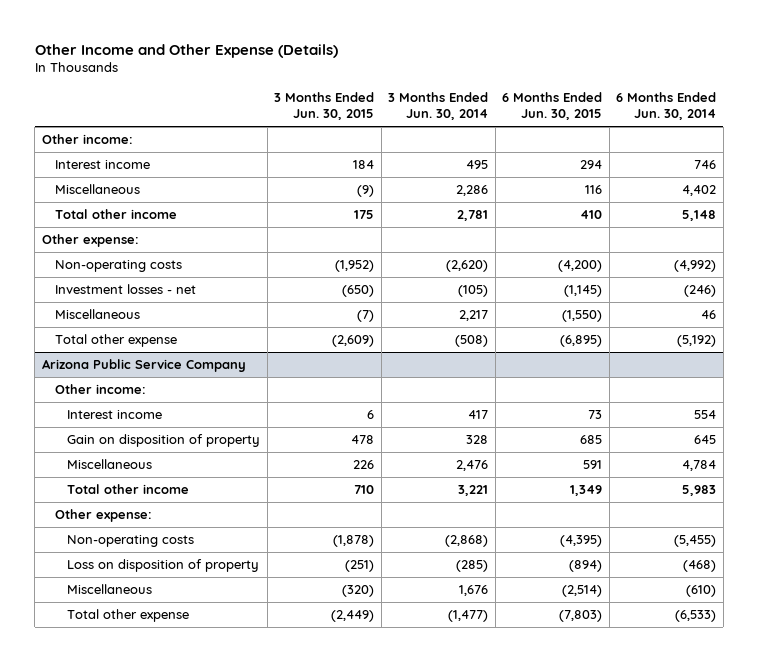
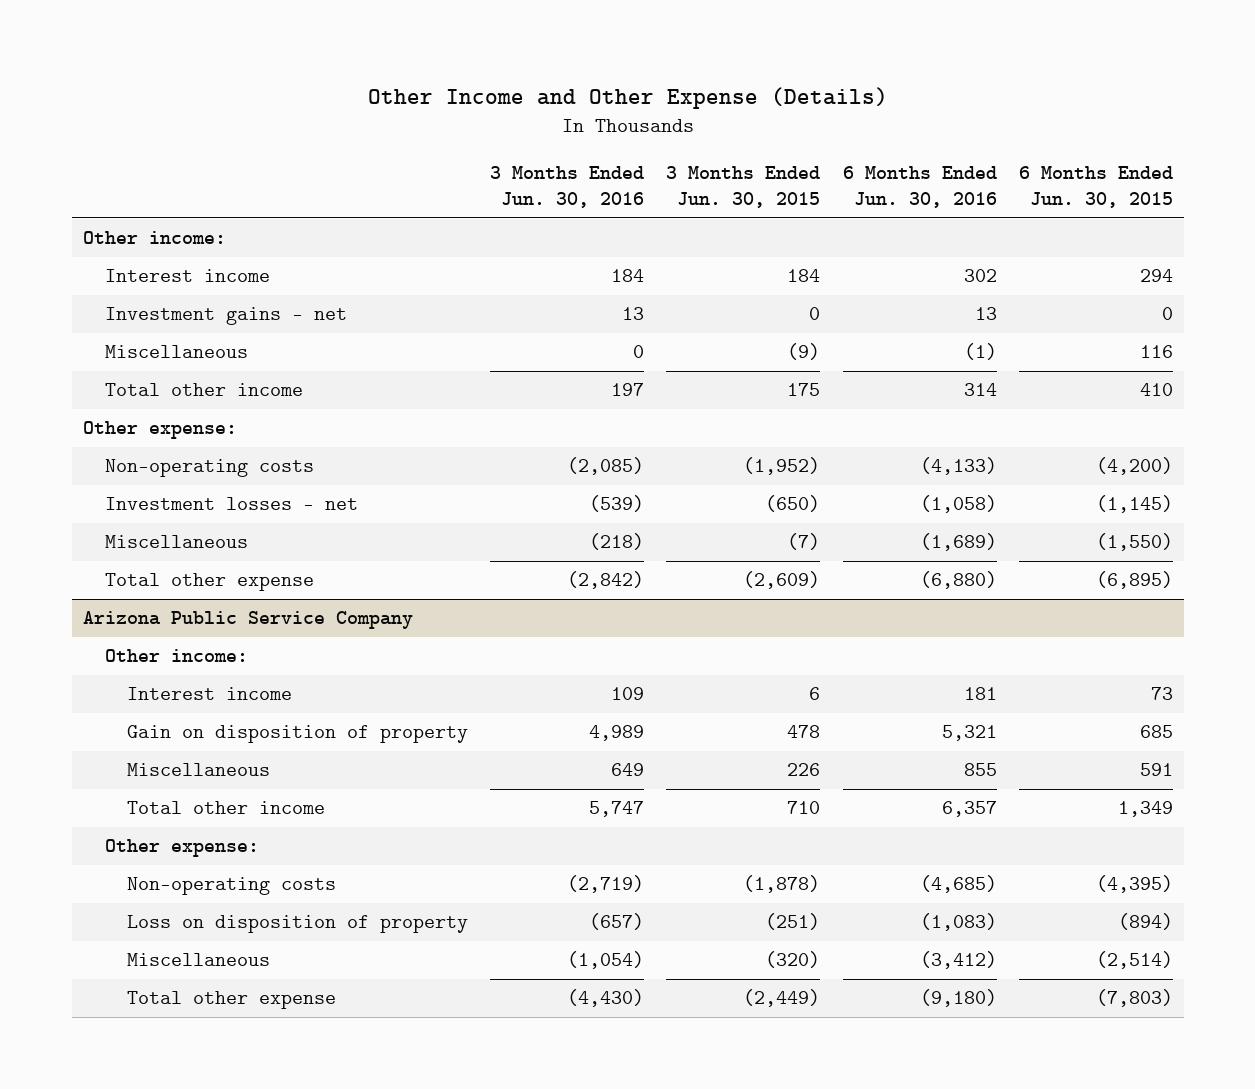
[388,92,489,121] 3 Months Ended Jun. 30, 2014 -> none
[616,92,717,121] 6 Months Ended Jun. 30, 2014 -> none
none -> [490,165,645,209] 3 Months Ended Jun. 30, 2016
none -> [842,165,997,209] 6 Months Ended Jun. 30, 2016
none -> [104,307,347,326] Investment gains - net

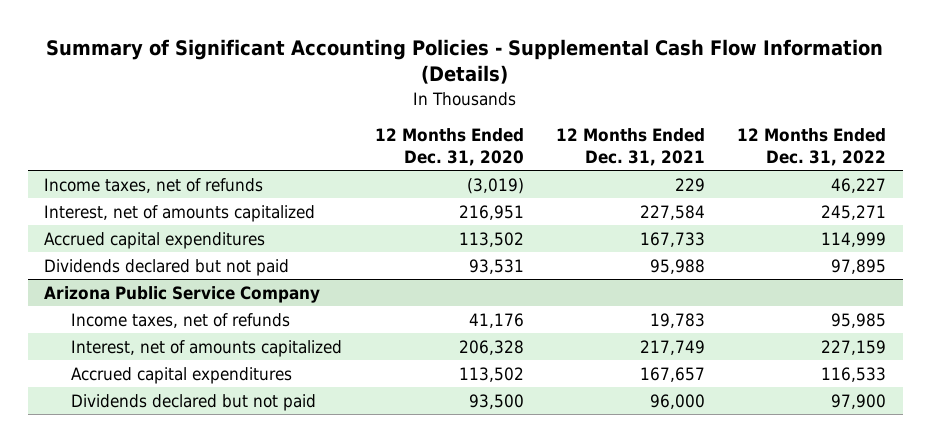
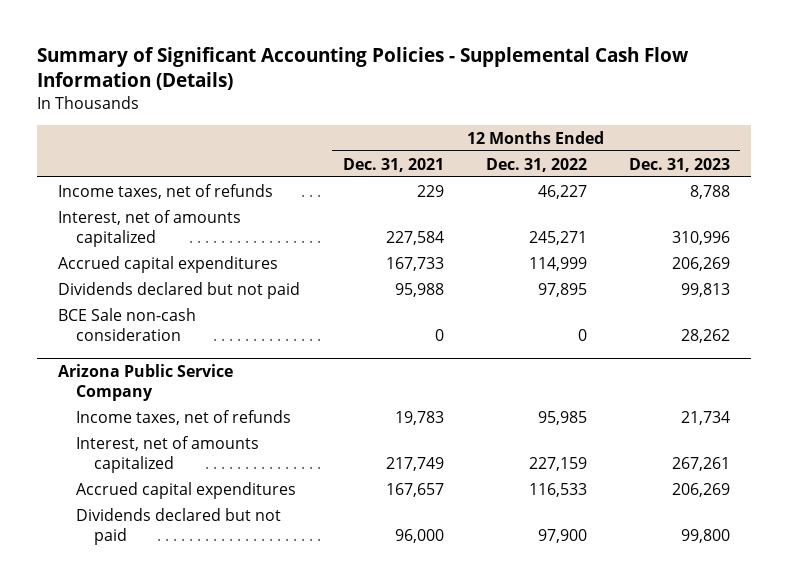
[374,128,524,167] 12 Months Ended Dec. 31, 2020 -> none
none -> [628,157,730,172] Dec. 31, 2023
none -> [58,307,197,341] BCE Sale non-cash consideration

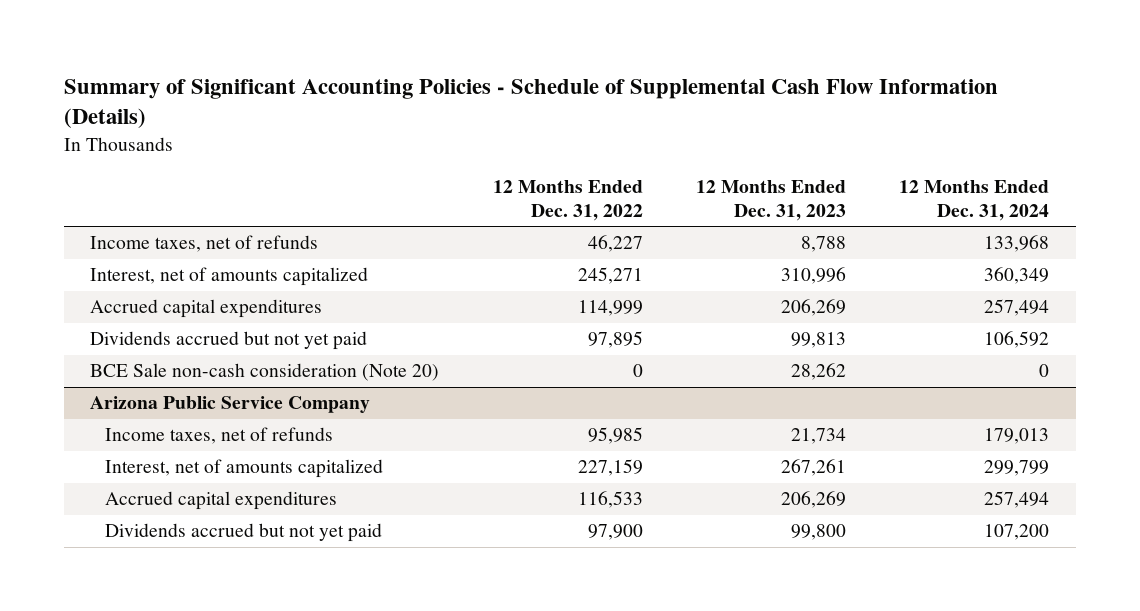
[37,47,690,91] Summary of Significant Accounting Policies - Supplemental Cash Flow Information (Details) -> [63,79,998,129] Summary of Significant Accounting Policies - Schedule of Supplemental Cash Flow Information (Details)
[342,157,444,172] Dec. 31, 2021 -> none
none -> [899,179,1050,221] 12 Months Ended Dec. 31, 2024
[58,281,301,299] Dividends declared but not paid -> [90,331,368,351] Dividends accrued but not yet paid
[58,307,197,341] BCE Sale non-cash consideration -> [90,363,440,382] BCE Sale non-cash consideration (Note 20)
[76,507,282,545] Dividends declared but not paid -> [104,523,382,543] Dividends accrued but not yet paid

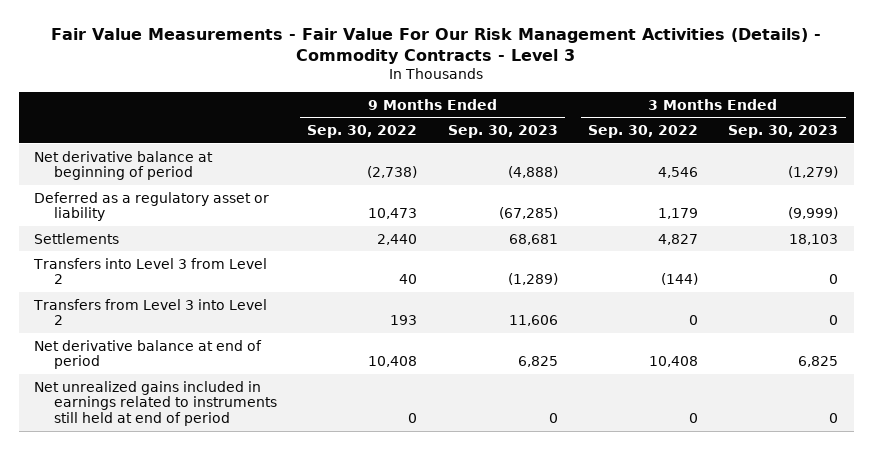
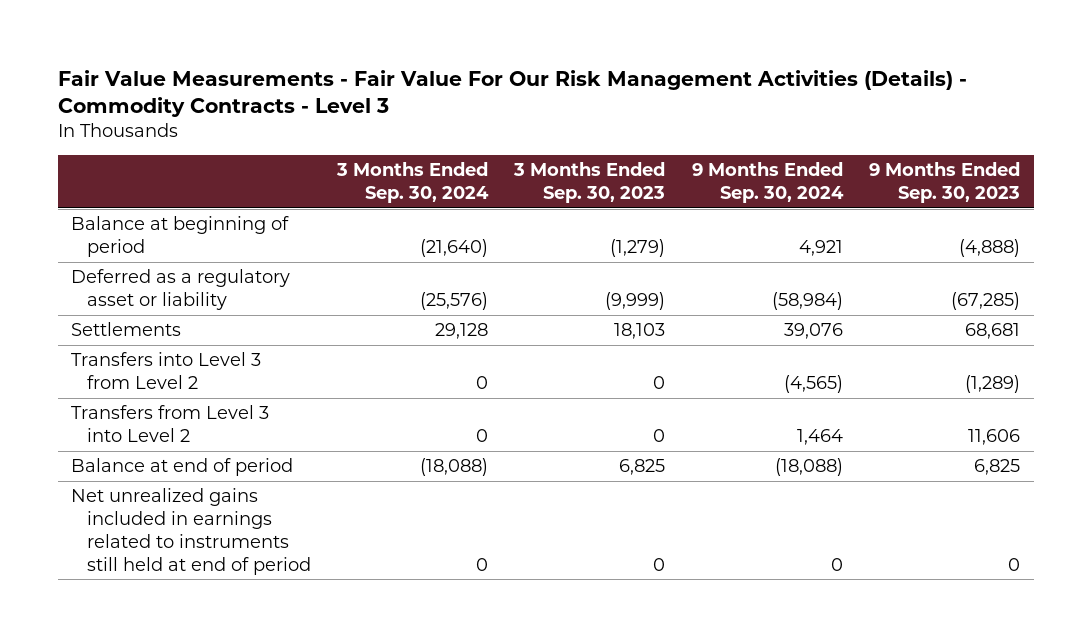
[307,124,418,138] Sep. 30, 2022 -> none
[588,124,699,138] Sep. 30, 2022 -> none
none -> [336,162,490,203] 3 Months Ended Sep. 30, 2024
none -> [691,162,844,203] 9 Months Ended Sep. 30, 2024
[34,150,214,181] Net derivative balance at beginning of period -> [71,216,290,257] Balance at beginning of period
[34,339,263,370] Net derivative balance at end of period -> [71,458,294,477] Balance at end of period

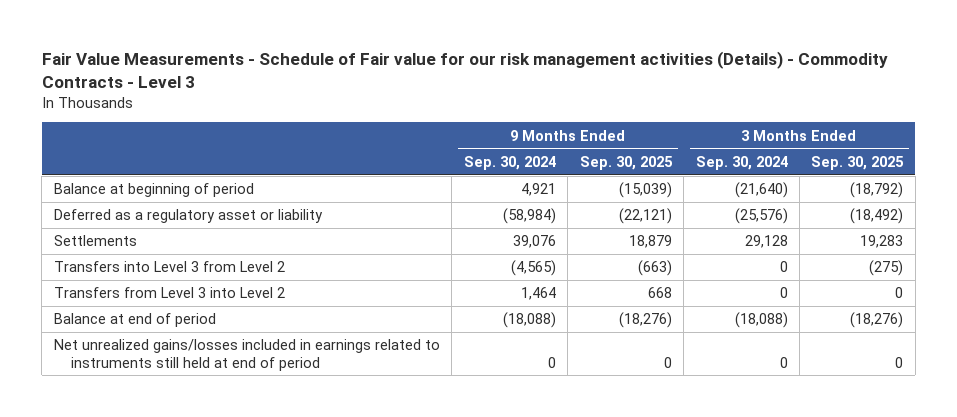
[58,69,968,118] Fair Value Measurements - Fair Value For Our Risk Management Activities (Details) - Commodity Contracts - Level 3 -> [41,50,888,88] Fair Value Measurements - Schedule of Fair value for our risk management activities (Details) - Commodity Contracts - Level 3
[513,162,666,203] 3 Months Ended Sep. 30, 2023 -> none
[869,162,1021,203] 9 Months Ended Sep. 30, 2023 -> none
none -> [579,155,673,170] Sep. 30, 2025
none -> [811,155,905,170] Sep. 30, 2025
[71,488,311,575] Net unrealized gains included in earnings related to instruments still held at end of period -> [53,339,440,371] Net unrealized gains/losses included in earnings related to instruments still held at end of period

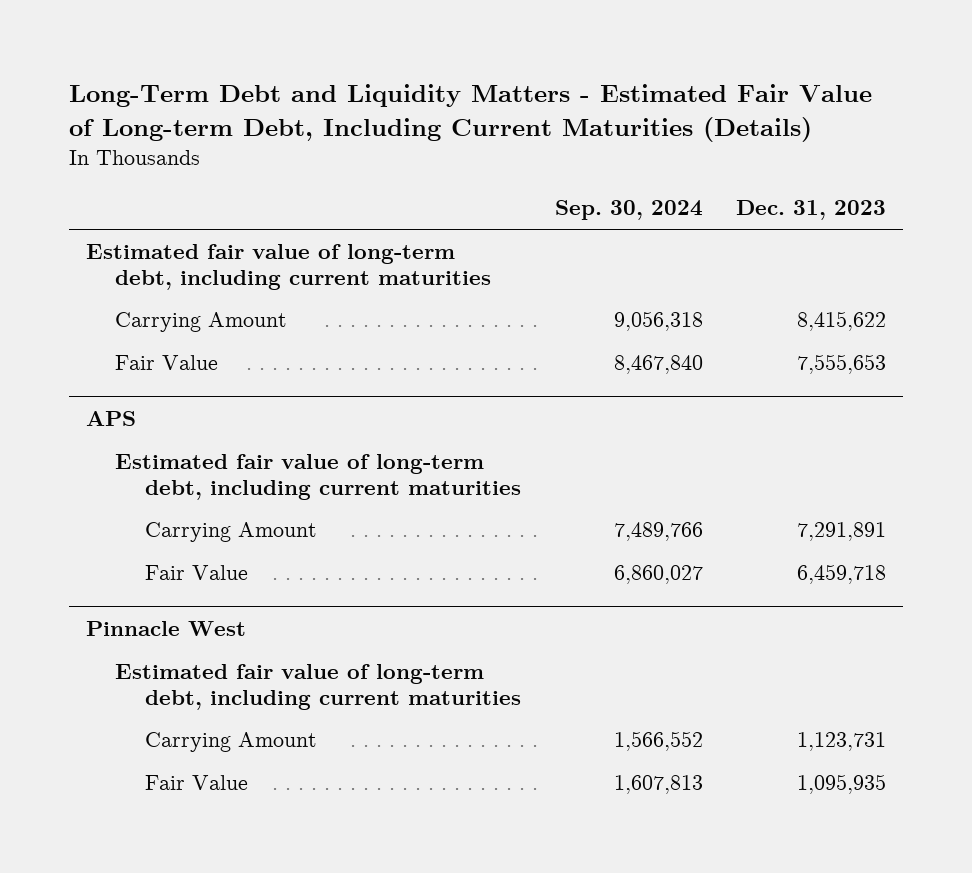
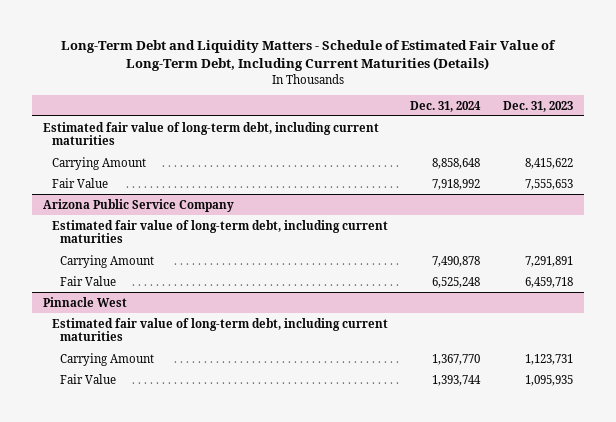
[68,84,872,142] Long-Term Debt and Liquidity Matters - Estimated Fair Value of Long-term Debt, Including Current Maturities (Details) -> [61,40,557,71] Long-Term Debt and Liquidity Matters - Schedule of Estimated Fair Value of Long-Term Debt, Including Current Maturities (Details)
[554,200,703,221] Sep. 30, 2024 -> none
none -> [410,100,482,112] Dec. 31, 2024
[85,410,136,426] APS -> [43,198,235,212] Arizona Public Service Company

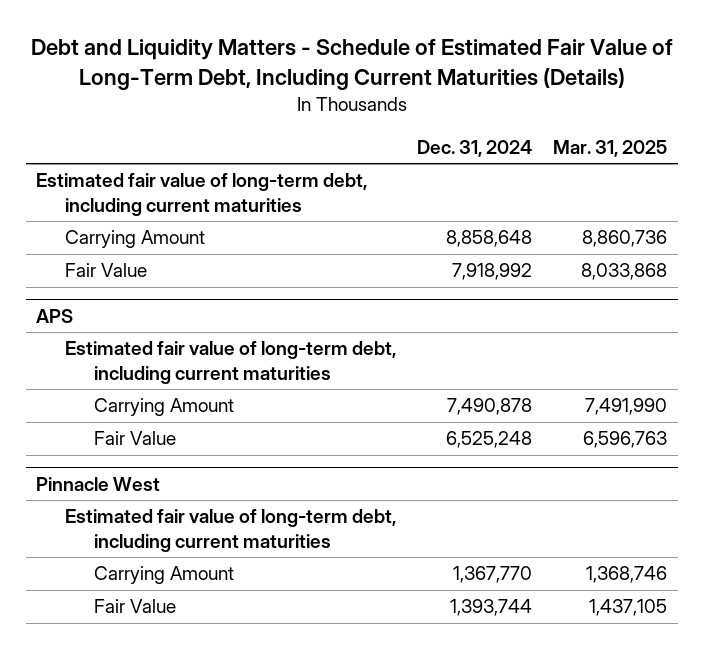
[61,40,557,71] Long-Term Debt and Liquidity Matters - Schedule of Estimated Fair Value of Long-Term Debt, Including Current Maturities (Details) -> [30,39,673,91] Debt and Liquidity Matters - Schedule of Estimated Fair Value of Long-Term Debt, Including Current Maturities (Details)
[502,100,573,112] Dec. 31, 2023 -> none
none -> [553,139,668,157] Mar. 31, 2025
[43,198,235,212] Arizona Public Service Company -> [36,308,74,323] APS

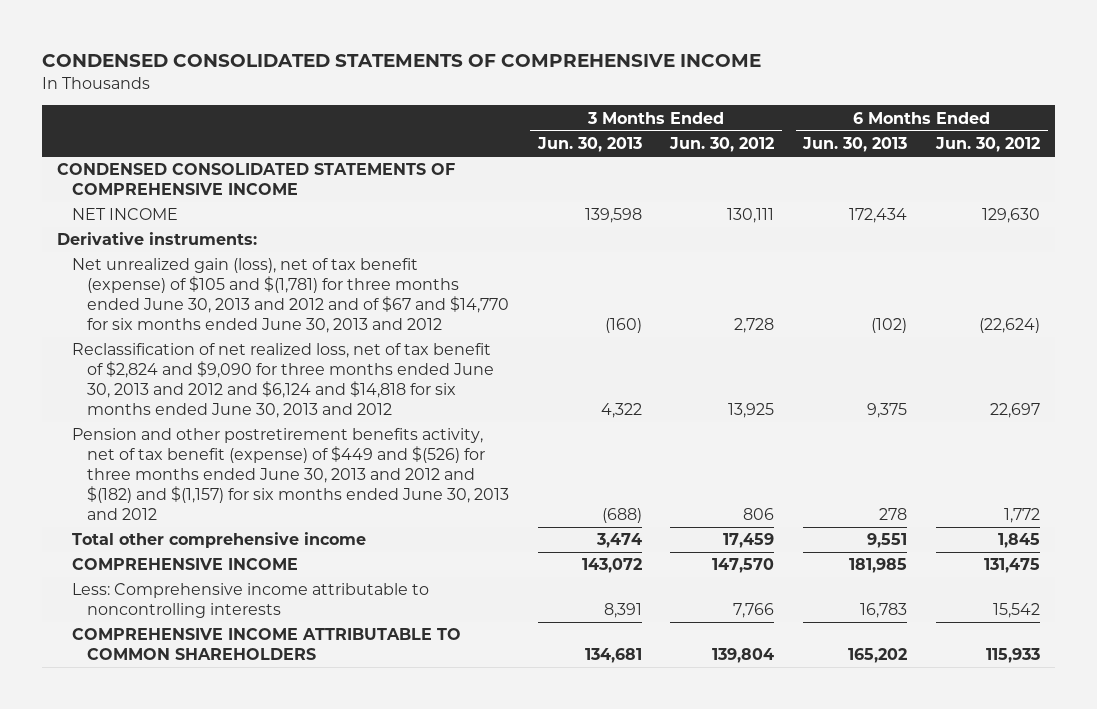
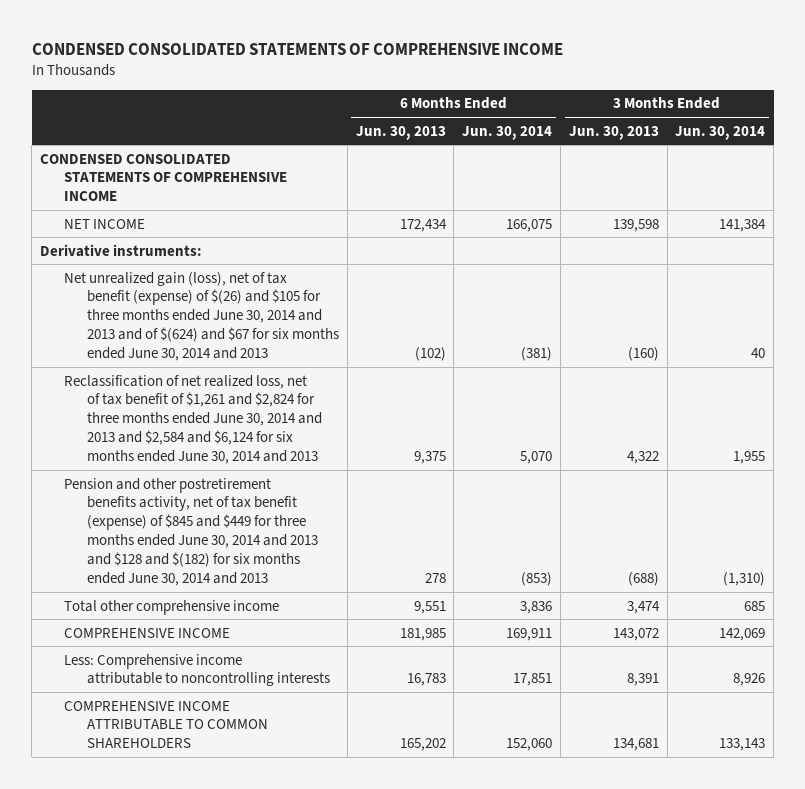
[669,137,775,153] Jun. 30, 2012 -> none
[935,137,1041,153] Jun. 30, 2012 -> none
none -> [462,125,553,140] Jun. 30, 2014
none -> [675,125,766,140] Jun. 30, 2014
[71,258,509,334] Net unrealized gain (loss), net of tax benefit (expense) of $105 and $(1,781) for three months ended June 30, 2013 and 2012 and of $67 and $14,770 for six months ended June 30, 2013 and 2012 -> [63,271,339,362] Net unrealized gain (loss), net of tax benefit (expense) of $(26) and $105 for three months ended June 30, 2014 and 2013 and of $(624) and $67 for six months ended June 30, 2014 and 2013
[71,343,494,419] Reclassification of net realized loss, net of tax benefit of $2,824 and $9,090 for three months ended June 30, 2013 and 2012 and $6,124 and $14,818 for six months ended June 30, 2013 and 2012 -> [63,374,322,465] Reclassification of net realized loss, net of tax benefit of $1,261 and $2,824 for three months ended June 30, 2014 and 2013 and $2,584 and $6,124 for six months ended June 30, 2014 and 2013
[71,428,509,521] Pension and other postretirement benefits activity, net of tax benefit (expense) of $449 and $(526) for three months ended June 30, 2013 and 2012 and $(182) and $(1,157) for six months ended June 30, 2013 and 2012 -> [63,477,318,586] Pension and other postretirement benefits activity, net of tax benefit (expense) of $845 and $449 for three months ended June 30, 2014 and 2013 and $128 and $(182) for six months ended June 30, 2014 and 2013

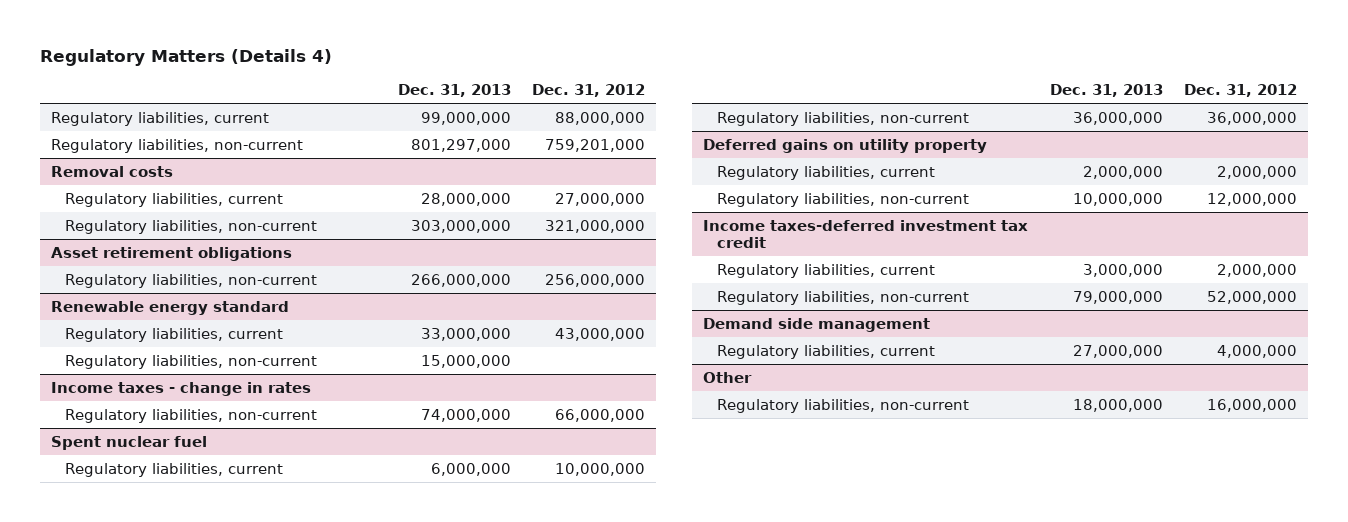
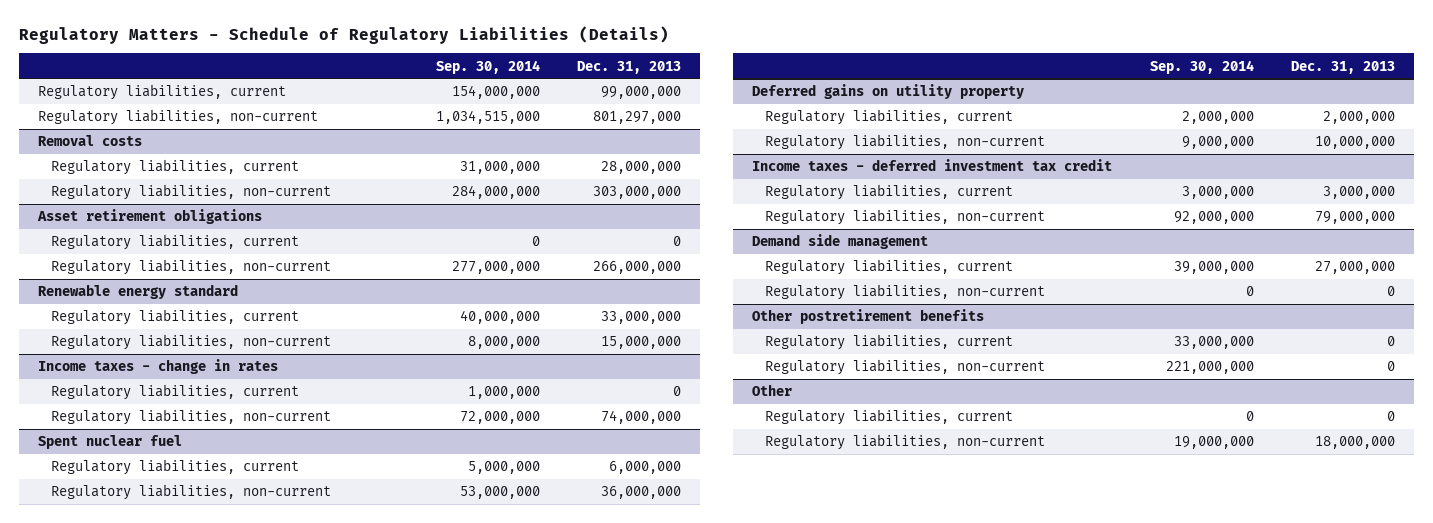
[39,49,332,67] Regulatory Matters (Details 4) -> [19,26,670,45] Regulatory Matters - Schedule of Regulatory Liabilities (Details)
[532,84,646,98] Dec. 31, 2012 -> none
none -> [435,59,540,74] Sep. 30, 2014
none -> [51,234,300,251] Regulatory liabilities, current
none -> [51,384,300,401] Regulatory liabilities, current
[702,219,1028,248] Income taxes-deferred investment tax credit -> [752,159,1113,172] Income taxes - deferred investment tax credit
none -> [764,284,1045,301] Regulatory liabilities, non-current
none -> [752,309,985,325] Other postretirement benefits
none -> [764,334,1013,351] Regulatory liabilities, current
none -> [764,359,1045,376] Regulatory liabilities, non-current
none -> [764,409,1013,426] Regulatory liabilities, current

